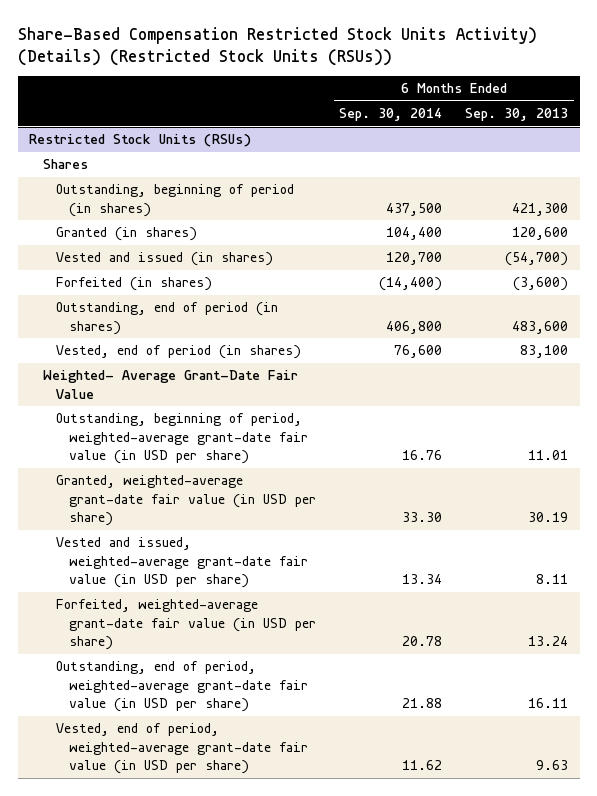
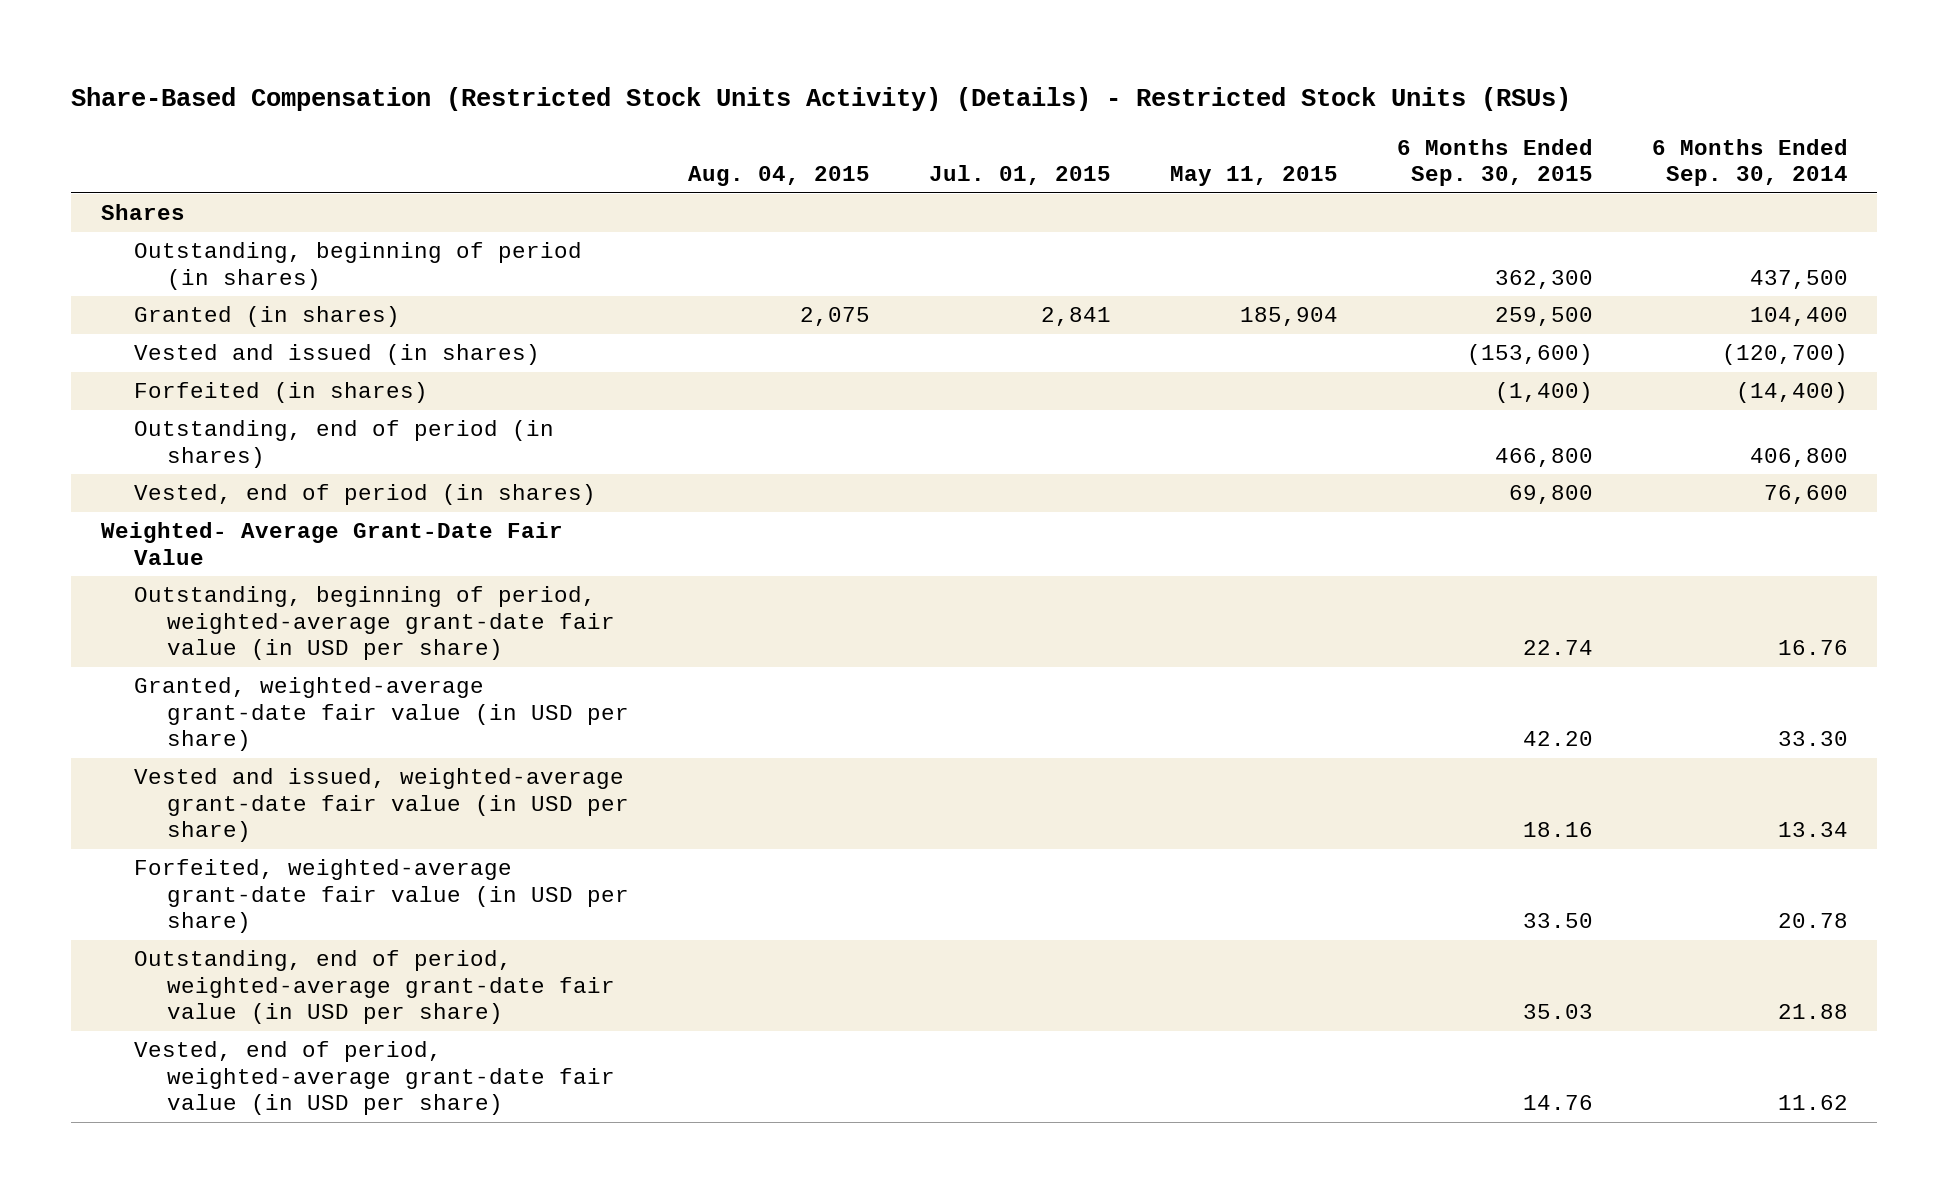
[17,26,537,66] Share-Based Compensation Restricted Stock Units Activity) (Details) (Restricted Stock Units (RSUs)) -> [71,87,1572,112] Share-Based Compensation (Restricted Stock Units Activity) (Details) - Restricted Stock Units (RSUs)
[465,108,569,122] Sep. 30, 2013 -> none
none -> [687,166,870,187] Aug. 04, 2015
none -> [928,165,1111,186] Jul. 01, 2015
none -> [1169,166,1338,187] May 11, 2015
none -> [1396,138,1593,187] 6 Months Ended Sep. 30, 2015
[29,134,252,148] Restricted Stock Units (RSUs) -> none
[386,252,443,266] 120,700 -> [1721,344,1848,366] (120,700)

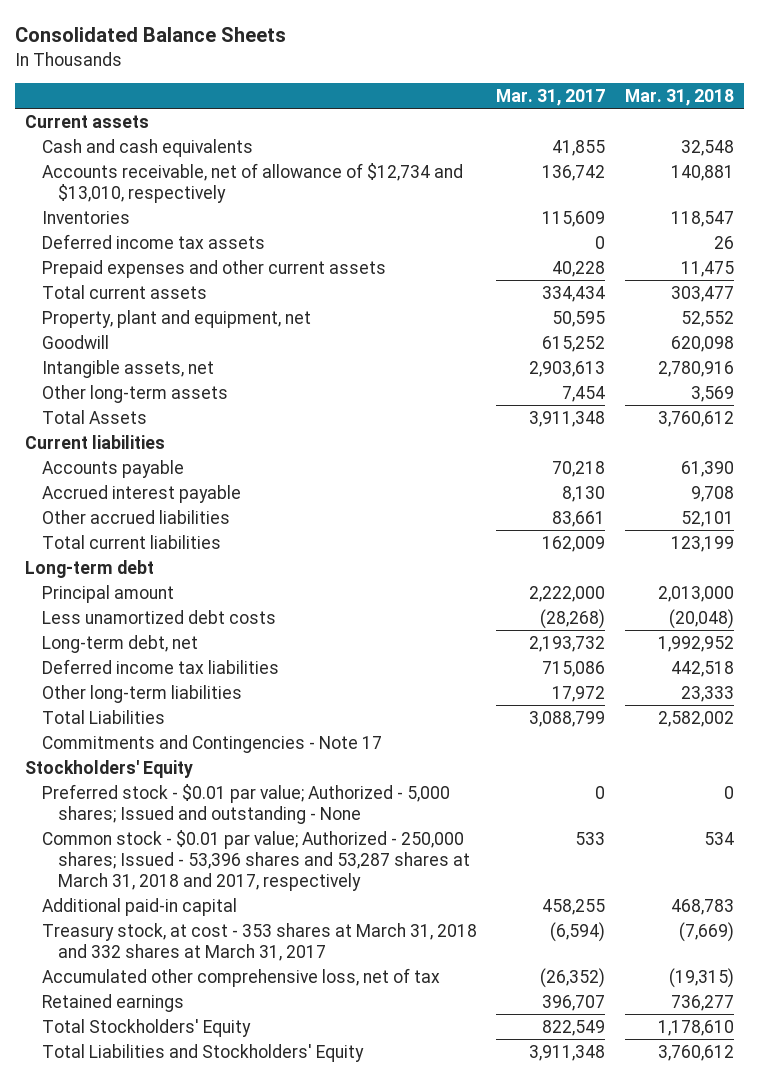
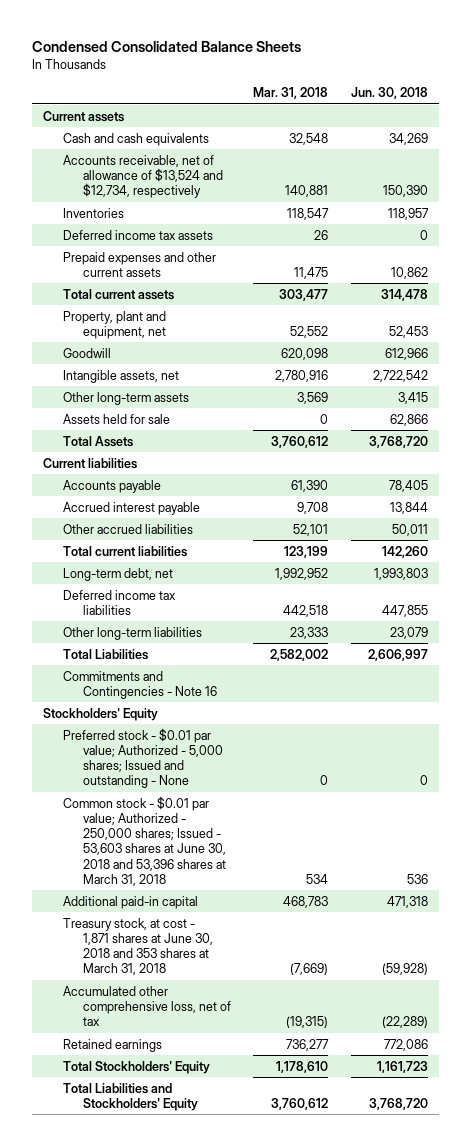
[14,27,286,43] Consolidated Balance Sheets -> [31,40,301,52] Condensed Consolidated Balance Sheets
[496,89,606,107] Mar. 31, 2017 -> none
none -> [350,87,428,100] Jun. 30, 2018
[41,162,463,203] Accounts receivable, net of allowance of $12,734 and $13,010, respectively -> [63,154,224,199] Accounts receivable, net of allowance of $13,524 and $12,734, respectively
none -> [63,413,171,424] Assets held for sale
[24,559,154,578] Long-term debt -> none
[41,584,174,603] Principal amount -> none
[41,609,276,624] Less unamortized debt costs -> none
[41,734,382,753] Commitments and Contingencies - Note 17 -> [63,670,218,699] Commitments and Contingencies - Note 16
[41,829,471,891] Common stock - $0.01 par value; Authorized - 250,000 shares; Issued - 53,396 shares and 53,287 shares at March 31, 2018 and 2017, respectively -> [63,795,227,886] Common stock - $0.01 par value; Authorized - 250,000 shares; Issued - 53,603 shares at June 30, 2018 and 53,396 shares at March 31, 2018
[41,922,477,961] Treasury stock, at cost - 353 shares at March 31, 2018 and 332 shares at March 31, 2017 -> [63,917,214,976] Treasury stock, at cost - 1,871 shares at June 30, 2018 and 353 shares at March 31, 2018

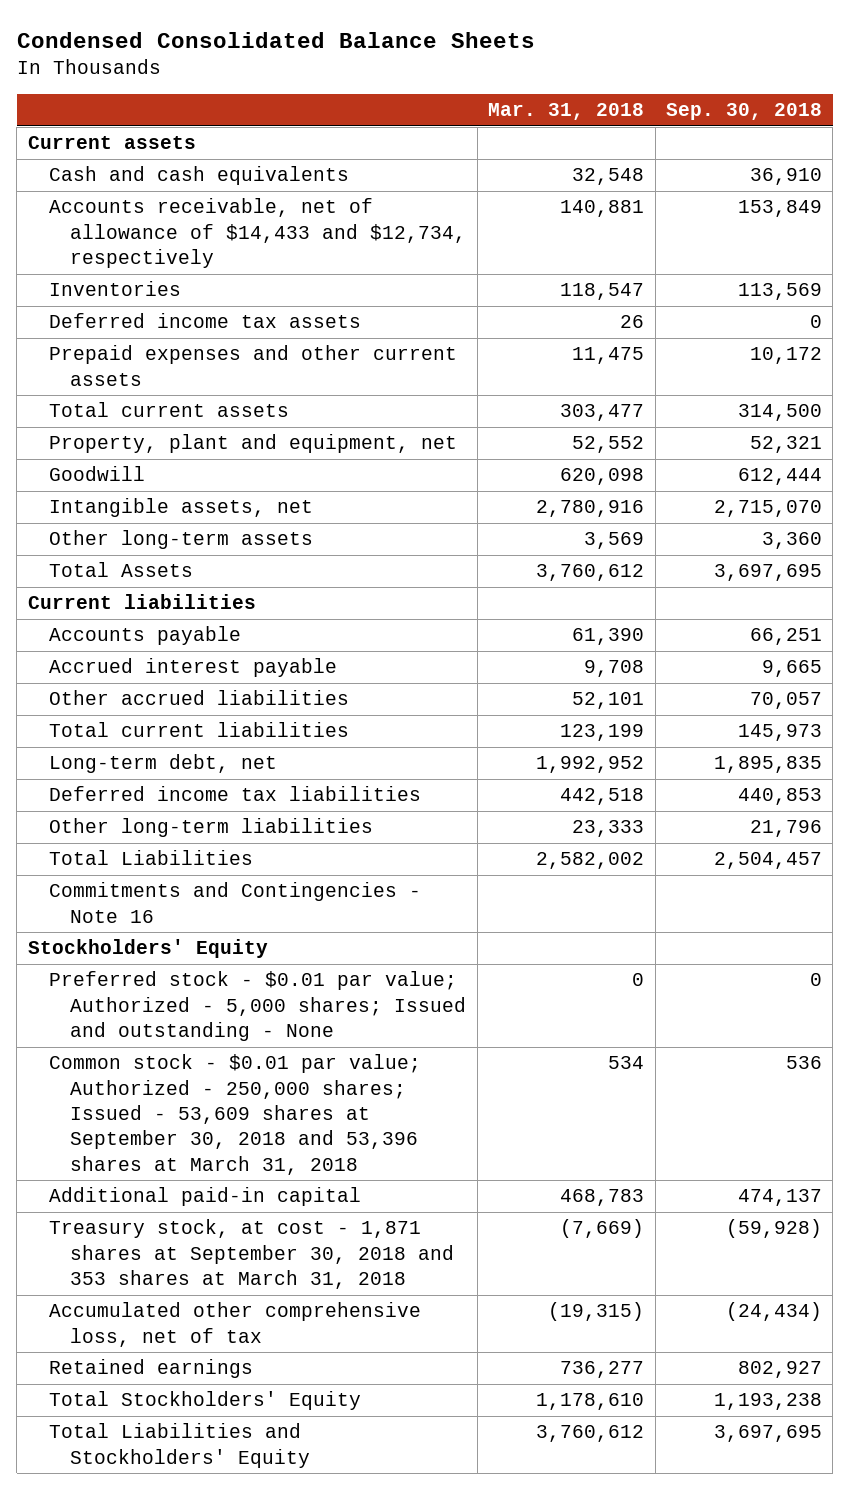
[350,87,428,100] Jun. 30, 2018 -> none
none -> [665,103,822,121] Sep. 30, 2018
[63,154,224,199] Accounts receivable, net of allowance of $13,524 and $12,734, respectively -> [49,198,467,269] Accounts receivable, net of allowance of $14,433 and $12,734, respectively
[63,413,171,424] Assets held for sale -> none
[63,795,227,886] Common stock - $0.01 par value; Authorized - 250,000 shares; Issued - 53,603 shares at June 30, 2018 and 53,396 shares at March 31, 2018 -> [49,1054,422,1175] Common stock - $0.01 par value; Authorized - 250,000 shares; Issued - 53,609 shares at September 30, 2018 and 53,396 shares at March 31, 2018
[63,917,214,976] Treasury stock, at cost - 1,871 shares at June 30, 2018 and 353 shares at March 31, 2018 -> [49,1219,455,1290] Treasury stock, at cost - 1,871 shares at September 30, 2018 and 353 shares at March 31, 2018

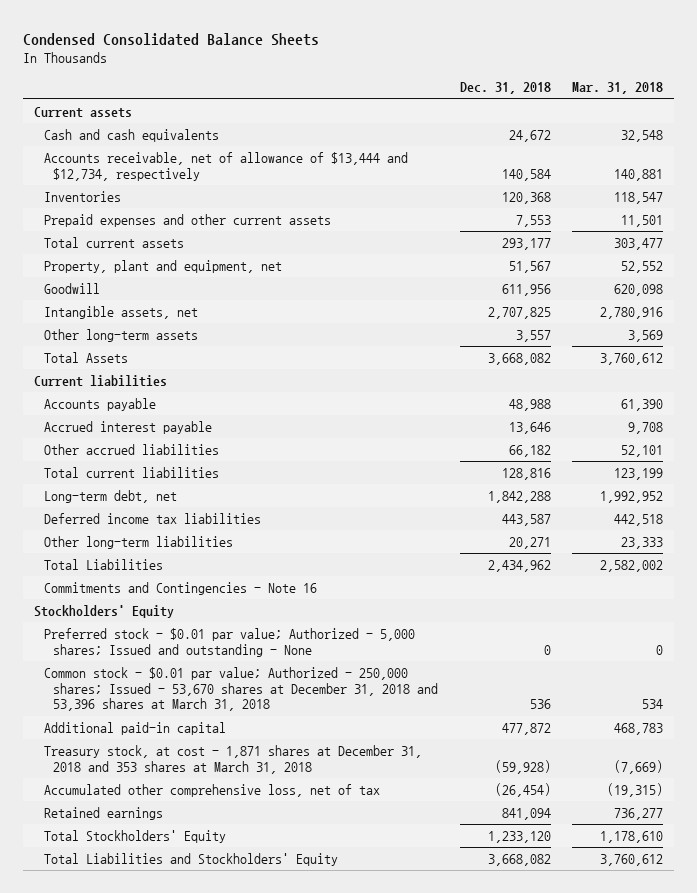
[665,103,822,121] Sep. 30, 2018 -> none
none -> [459,82,551,95] Dec. 31, 2018
[49,198,467,269] Accounts receivable, net of allowance of $14,433 and $12,734, respectively -> [43,152,408,181] Accounts receivable, net of allowance of $13,444 and $12,734, respectively
[49,313,362,329] Deferred income tax assets -> none
[572,347,645,365] 11,475 -> [621,215,664,228] 11,501
[49,1054,422,1175] Common stock - $0.01 par value; Authorized - 250,000 shares; Issued - 53,609 shares at September 30, 2018 and 53,396 shares at March 31, 2018 -> [43,667,439,712] Common stock - $0.01 par value; Authorized - 250,000 shares; Issued - 53,670 shares at December 31, 2018 and 53,396 shares at March 31, 2018
[49,1219,455,1290] Treasury stock, at cost - 1,871 shares at September 30, 2018 and 353 shares at March 31, 2018 -> [43,745,422,774] Treasury stock, at cost - 1,871 shares at December 31, 2018 and 353 shares at March 31, 2018

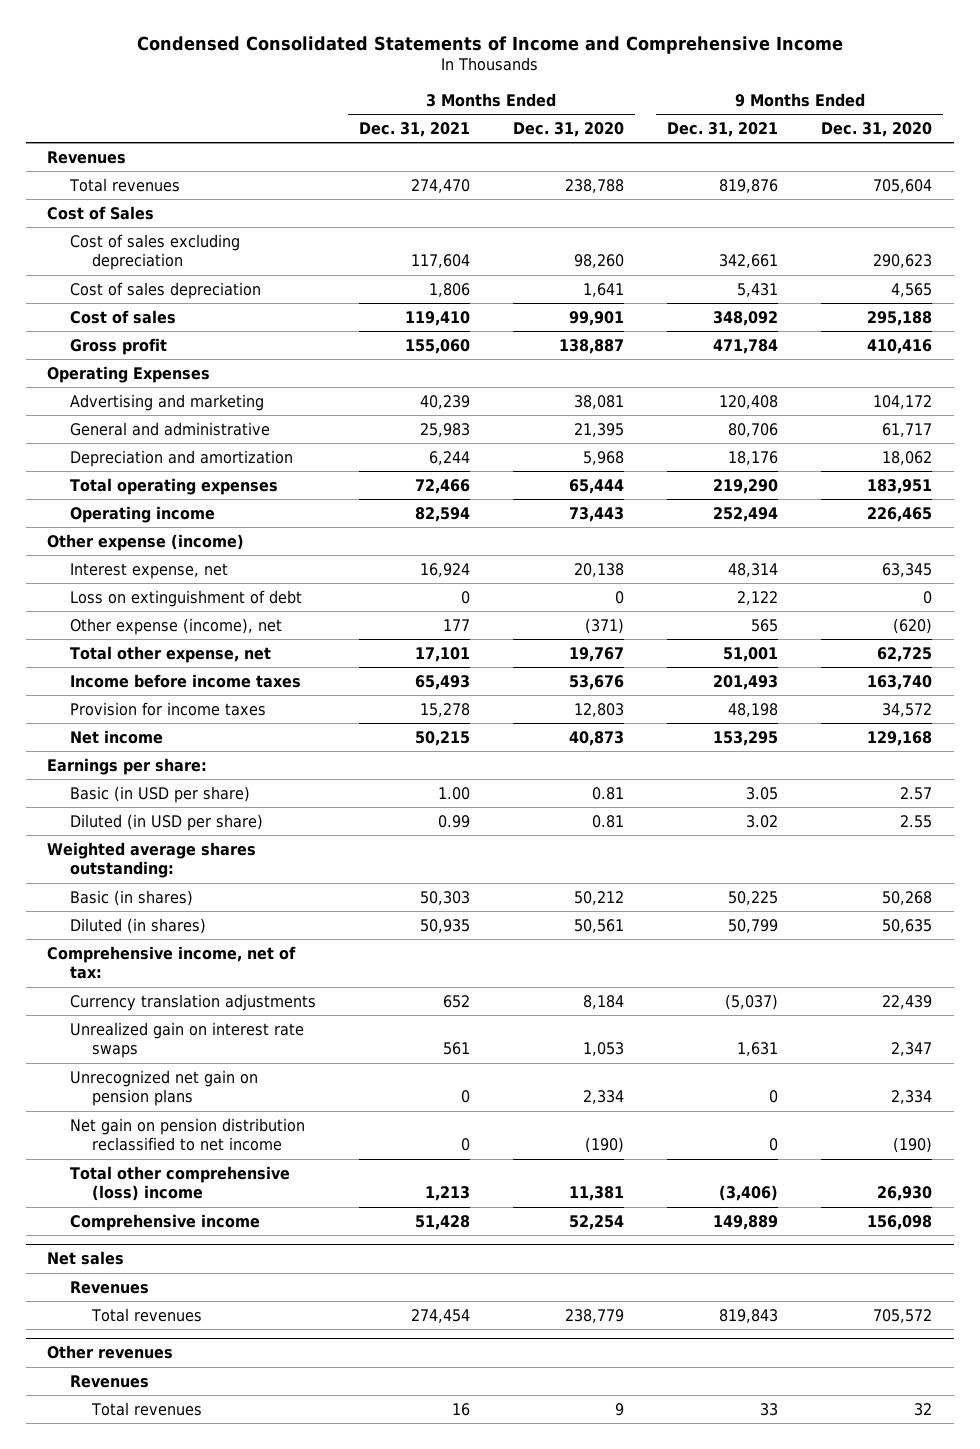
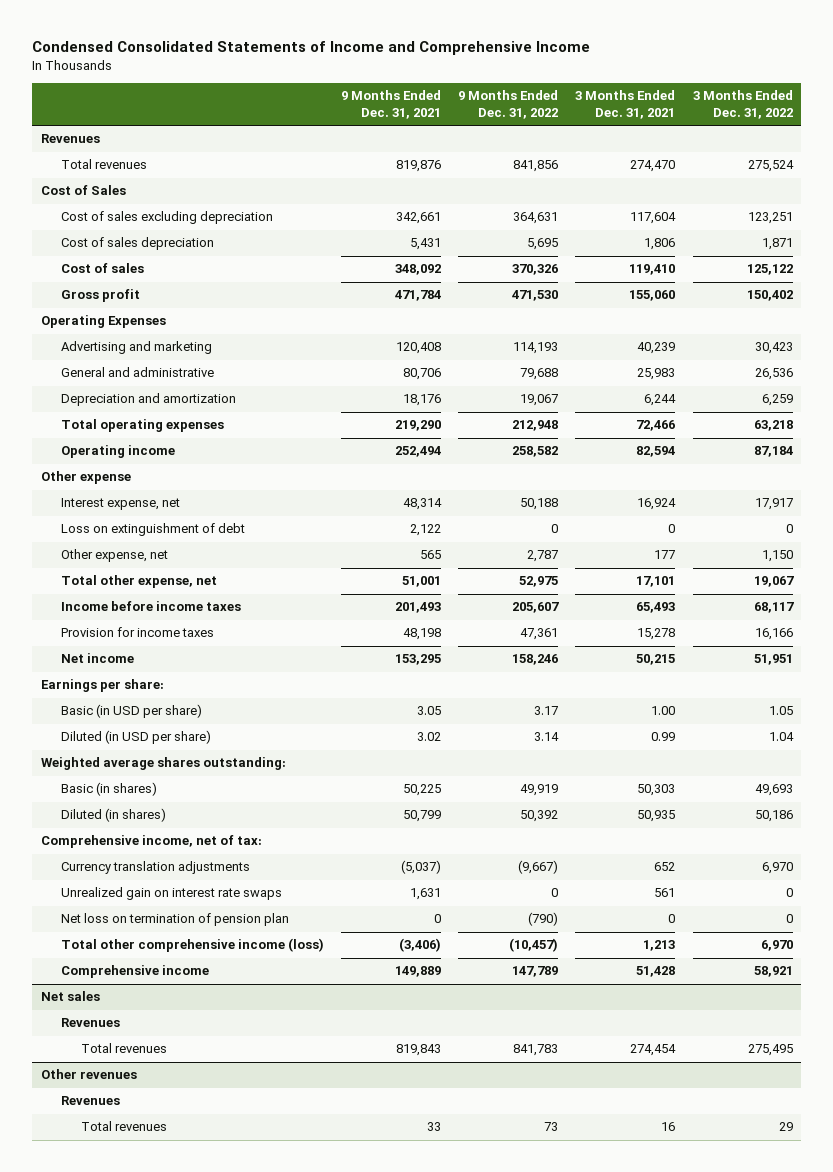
[513,121,625,137] Dec. 31, 2020 -> none
[821,121,933,137] Dec. 31, 2020 -> none
none -> [458,90,559,120] 9 Months Ended Dec. 31, 2022
none -> [692,90,793,120] 3 Months Ended Dec. 31, 2022
[47,533,245,551] Other expense (income) -> [40,471,131,485] Other expense
[69,617,282,635] Other expense (income), net -> [60,549,168,563] Other expense, net
[69,1117,305,1152] Net gain on pension distribution reclassified to net income -> none
[69,1069,258,1107] Unrecognized net gain on pension plans -> [60,913,289,927] Net loss on termination of pension plan
[69,1165,290,1202] Total other comprehensive (loss) income -> [60,938,324,953] Total other comprehensive income (loss)

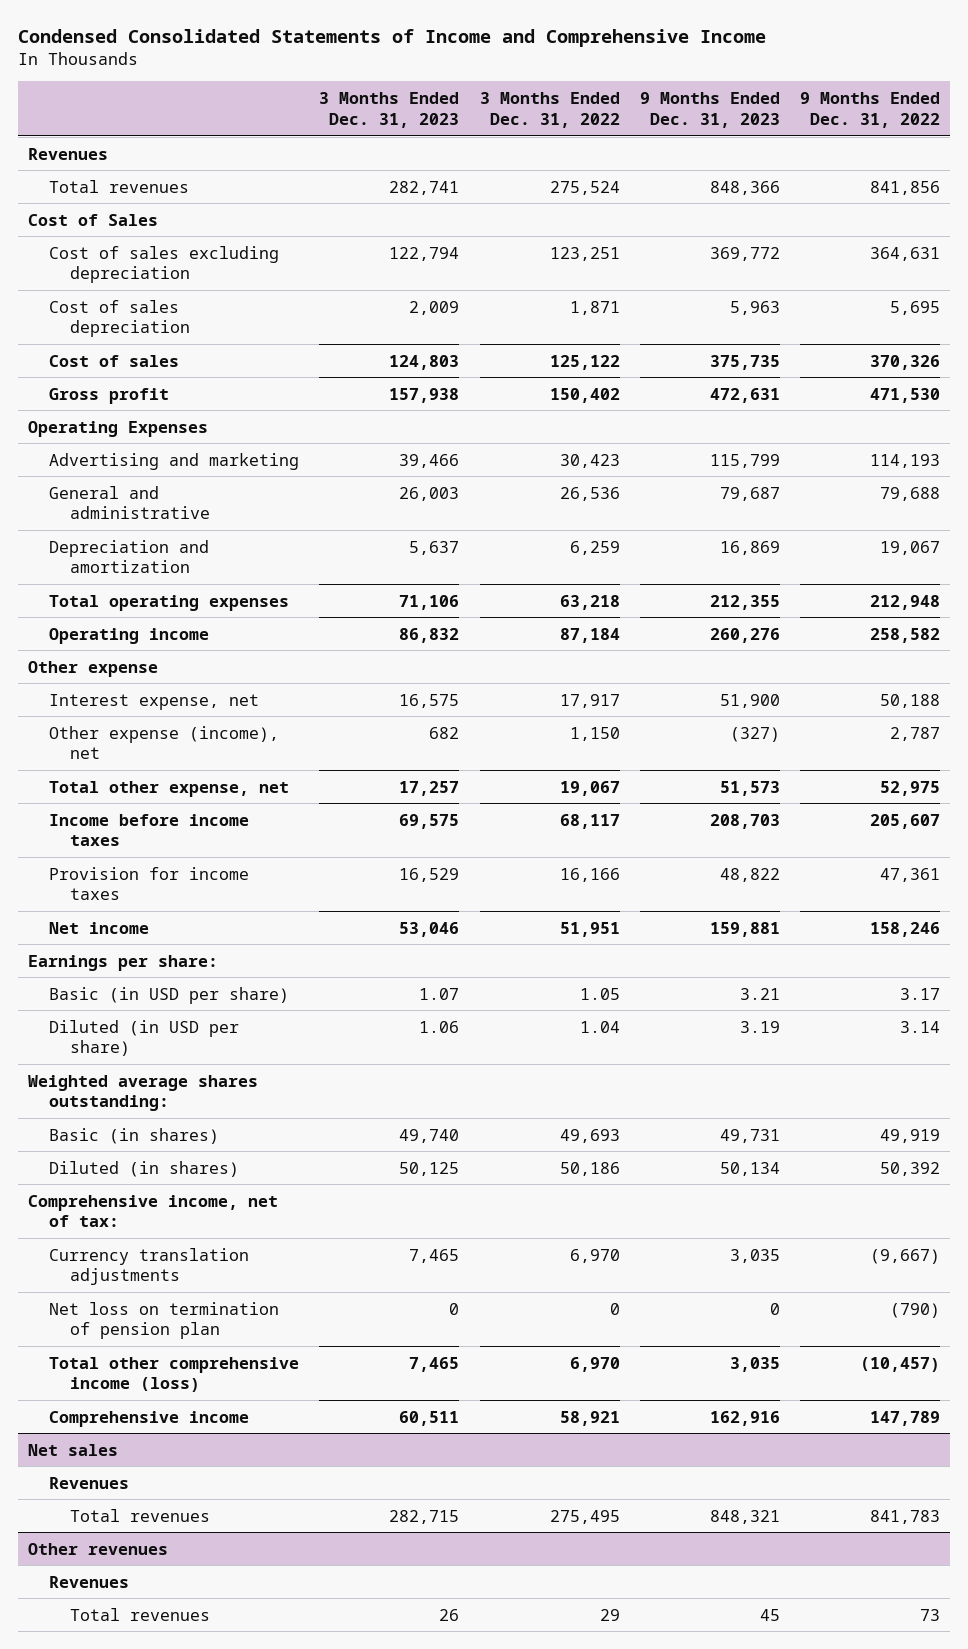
[340,90,441,120] 9 Months Ended Dec. 31, 2021 -> none
[575,90,676,120] 3 Months Ended Dec. 31, 2021 -> none
none -> [319,92,460,128] 3 Months Ended Dec. 31, 2023
none -> [639,92,780,128] 9 Months Ended Dec. 31, 2023
[60,523,245,537] Loss on extinguishment of debt -> none
[60,549,168,563] Other expense, net -> [49,725,280,760] Other expense (income), net
[60,887,282,901] Unrealized gain on interest rate swaps -> none

